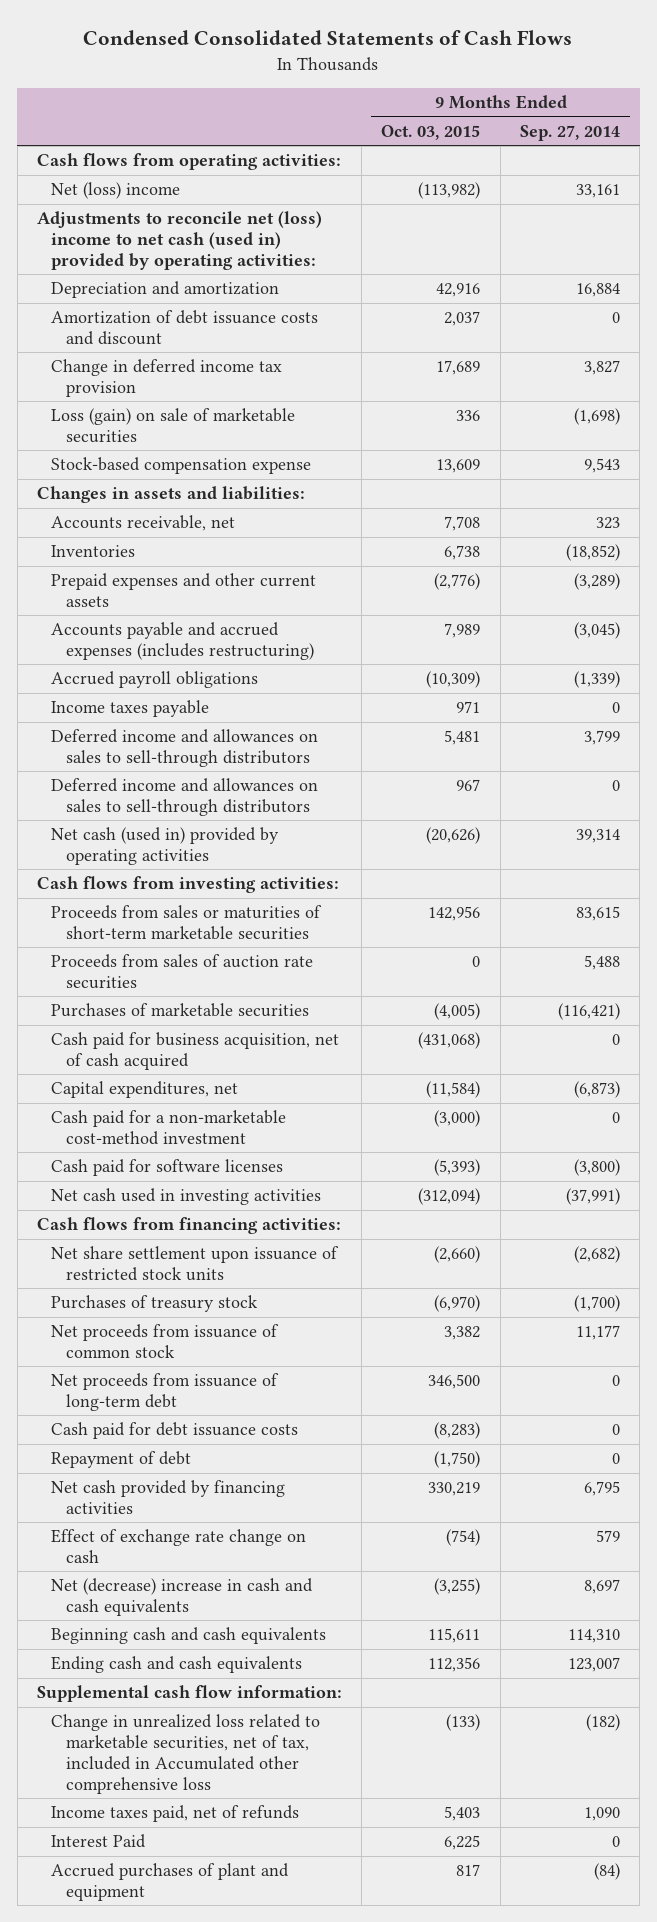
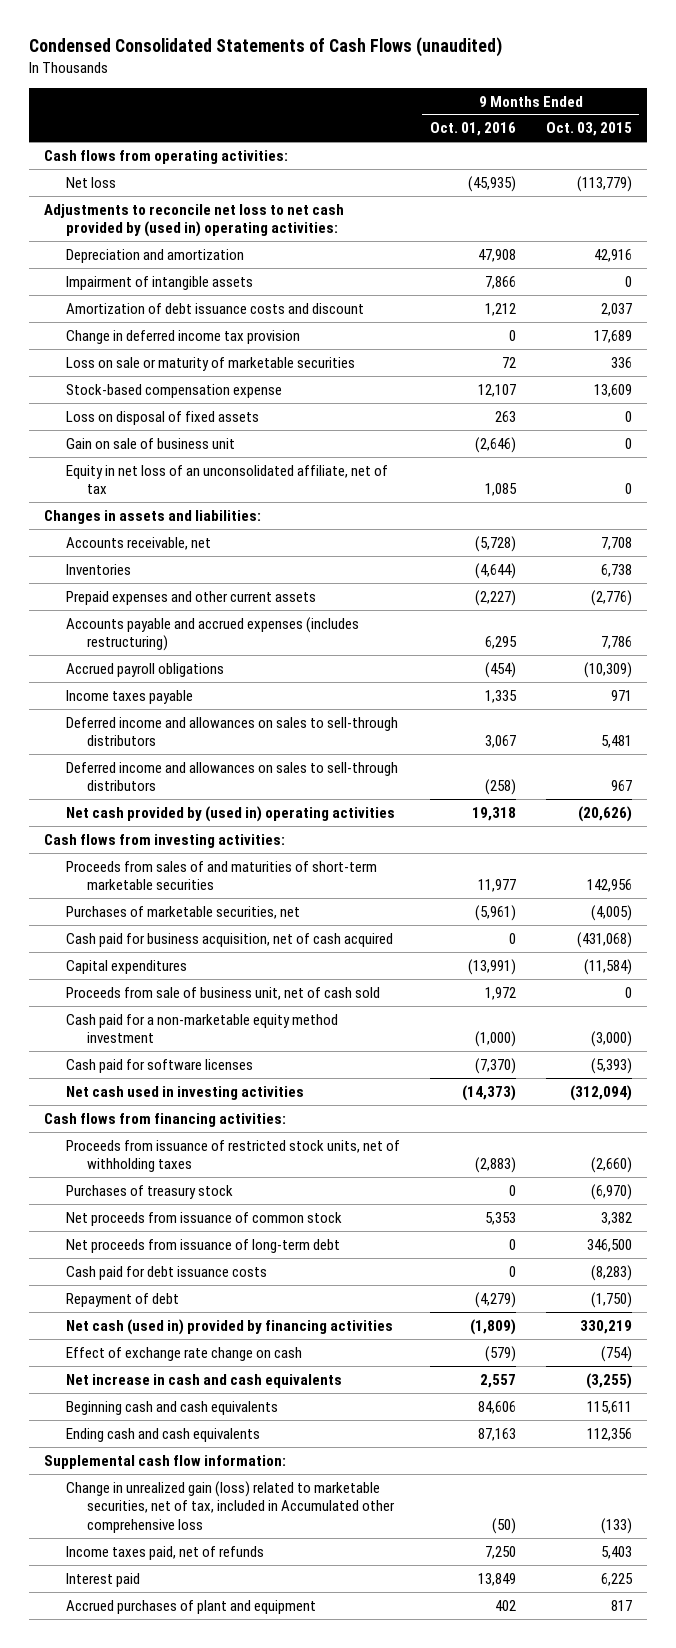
[83,30,573,46] Condensed Consolidated Statements of Cash Flows -> [28,37,502,58] Condensed Consolidated Statements of Cash Flows (unaudited)
[519,124,620,141] Sep. 27, 2014 -> none
none -> [429,122,516,137] Oct. 01, 2016
[51,182,181,200] Net (loss) income -> [65,176,116,188] Net loss
[418,182,481,200] (113,982) -> [576,175,632,192] (113,779)
[36,211,322,271] Adjustments to reconcile net (loss) income to net cash (used in) provided by operating activities: -> [43,203,344,238] Adjustments to reconcile net loss to net cash provided by (used in) operating activities:
none -> [65,275,253,290] Impairment of intangible assets
[51,408,296,444] Loss (gain) on sale of marketable securities -> [65,356,355,371] Loss on sale or maturity of marketable securities
none -> [65,410,259,425] Loss on disposal of fixed assets
none -> [65,437,235,449] Gain on sale of business unit
none -> [65,464,388,495] Equity in net loss of an unconsolidated affiliate, net of tax
[444,623,481,639] 7,989 -> [600,636,632,650] 7,786
[51,827,280,866] Net cash (used in) provided by operating activities -> [65,805,395,822] Net cash provided by (used in) operating activities
[51,954,314,990] Proceeds from sales of auction rate securities -> none
[51,905,323,941] Proceeds from sales or maturities of short-term marketable securities -> [65,860,377,891] Proceeds from sales of and maturities of short-term marketable securities
[51,1003,310,1018] Purchases of marketable securities -> [65,905,300,919] Purchases of marketable securities, net
[51,1081,239,1099] Capital expenditures, net -> [65,959,187,974] Capital expenditures
none -> [65,986,380,1000] Proceeds from sale of business unit, net of cash sold
[51,1110,287,1146] Cash paid for a non-marketable cost-method investment -> [65,1013,338,1044] Cash paid for a non-marketable equity method investment
[51,1246,340,1282] Net share settlement upon issuance of restricted stock units -> [65,1139,400,1173] Proceeds from issuance of restricted stock units, net of withholding taxes
[51,1480,286,1515] Net cash provided by financing activities -> [65,1318,393,1335] Net cash (used in) provided by financing activities
[51,1578,314,1617] Net (decrease) increase in cash and cash equivalents -> [65,1373,342,1388] Net increase in cash and cash equivalents
[51,1714,321,1795] Change in unrealized loss related to marketable securities, net of tax, included in Accumulated other comprehensive loss -> [65,1480,396,1534] Change in unrealized gain (loss) related to marketable securities, net of tax, included in Accumulated other comprehensive loss
[51,1834,147,1849] Interest Paid -> [65,1572,140,1587] Interest paid

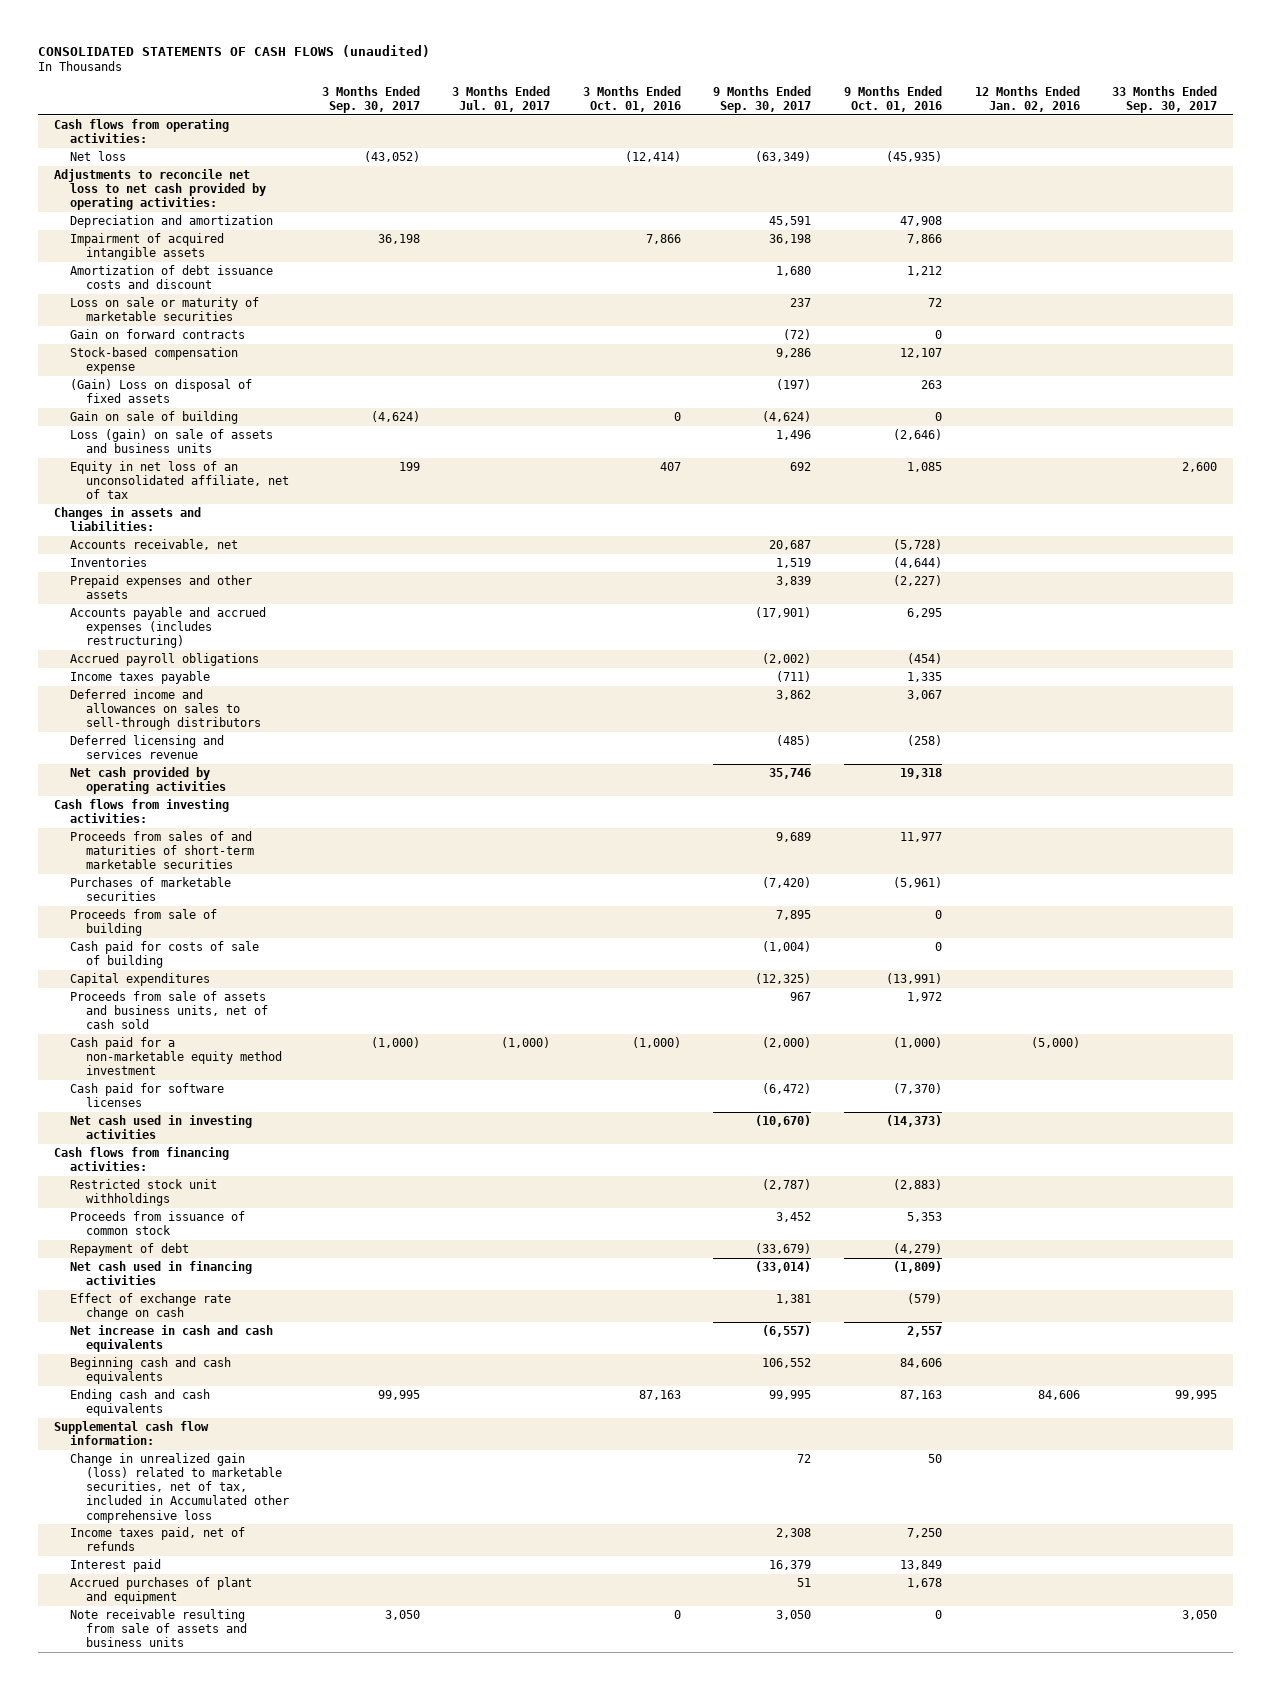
[28,37,502,58] Condensed Consolidated Statements of Cash Flows (unaudited) -> [37,44,430,57] CONSOLIDATED STATEMENTS OF CASH FLOWS (unaudited)
[545,122,632,137] Oct. 03, 2015 -> none
none -> [321,85,420,113] 3 Months Ended Sep. 30, 2017
none -> [452,85,551,112] 3 Months Ended Jul. 01, 2017
none -> [582,85,681,112] 3 Months Ended Oct. 01, 2016
none -> [713,85,812,113] 9 Months Ended Sep. 30, 2017
none -> [974,85,1080,112] 12 Months Ended Jan. 02, 2016
none -> [1112,85,1218,113] 33 Months Ended Sep. 30, 2017
[43,203,344,238] Adjustments to reconcile net loss to net cash provided by (used in) operating activities: -> [54,169,267,211] Adjustments to reconcile net loss to net cash provided by operating activities:
[65,275,253,290] Impairment of intangible assets -> [70,233,225,261] Impairment of acquired intangible assets
[65,329,300,344] Change in deferred income tax provision -> none
none -> [70,329,246,340] Gain on forward contracts
[65,410,259,425] Loss on disposal of fixed assets -> [70,379,253,404] (Gain) Loss on disposal of fixed assets
none -> [70,411,239,425] Gain on sale of building
[65,437,235,449] Gain on sale of business unit -> [70,429,274,454] Loss (gain) on sale of assets and business units
[65,590,316,605] Prepaid expenses and other current assets -> [70,575,253,600] Prepaid expenses and other assets
[65,761,398,792] Deferred income and allowances on sales to sell-through distributors -> [70,735,225,760] Deferred licensing and services revenue
[65,805,395,822] Net cash provided by (used in) operating activities -> [70,767,227,795] Net cash provided by operating activities
[65,932,393,947] Cash paid for business acquisition, net of cash acquired -> none
[65,905,300,919] Purchases of marketable securities, net -> [70,877,232,902] Purchases of marketable securities
none -> [70,909,218,937] Proceeds from sale of building
none -> [70,941,260,969] Cash paid for costs of sale of building
[65,986,380,1000] Proceeds from sale of business unit, net of cash sold -> [70,991,269,1030] Proceeds from sale of assets and business units, net of cash sold
[65,1184,233,1199] Purchases of treasury stock -> none
[65,1238,340,1253] Net proceeds from issuance of long-term debt -> none
[65,1265,267,1280] Cash paid for debt issuance costs -> none
[65,1139,400,1173] Proceeds from issuance of restricted stock units, net of withholding taxes -> [70,1179,218,1207] Restricted stock unit withholdings
[65,1211,342,1226] Net proceeds from issuance of common stock -> [70,1211,246,1236] Proceeds from issuance of common stock
[65,1318,393,1335] Net cash (used in) provided by financing activities -> [70,1261,253,1286] Net cash used in financing activities
[491,1518,516,1535] (50) -> [927,1454,942,1464] 50
[494,1599,516,1611] 402 -> [906,1578,942,1589] 1,678
none -> [70,1609,248,1648] Note receivable resulting from sale of assets and business units

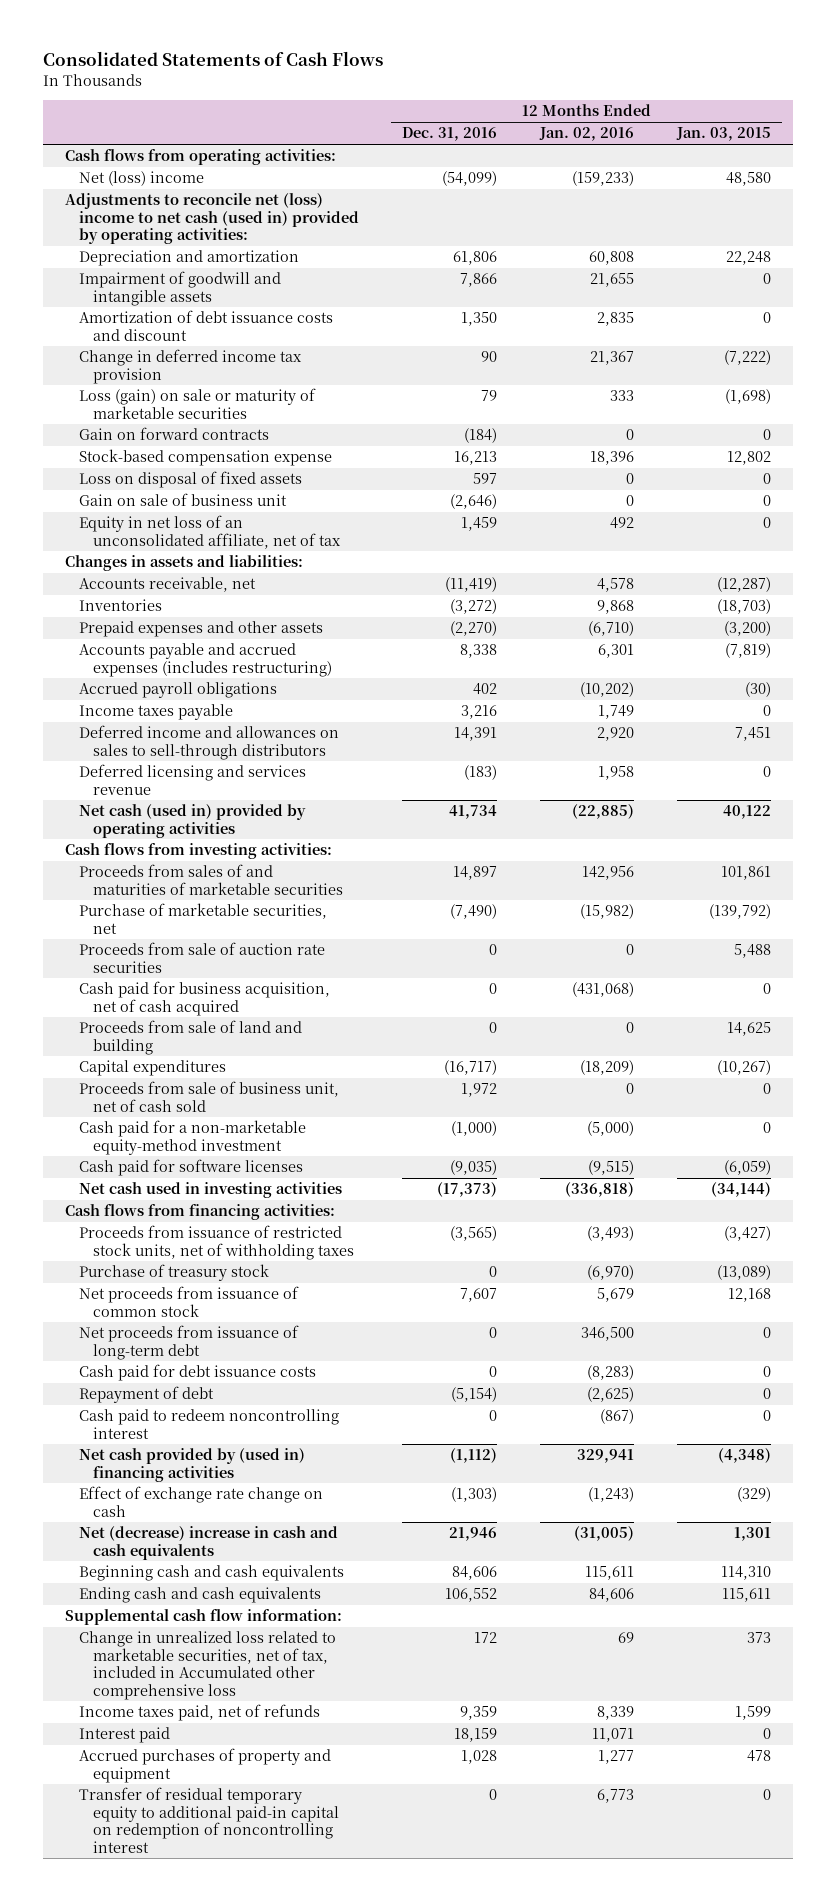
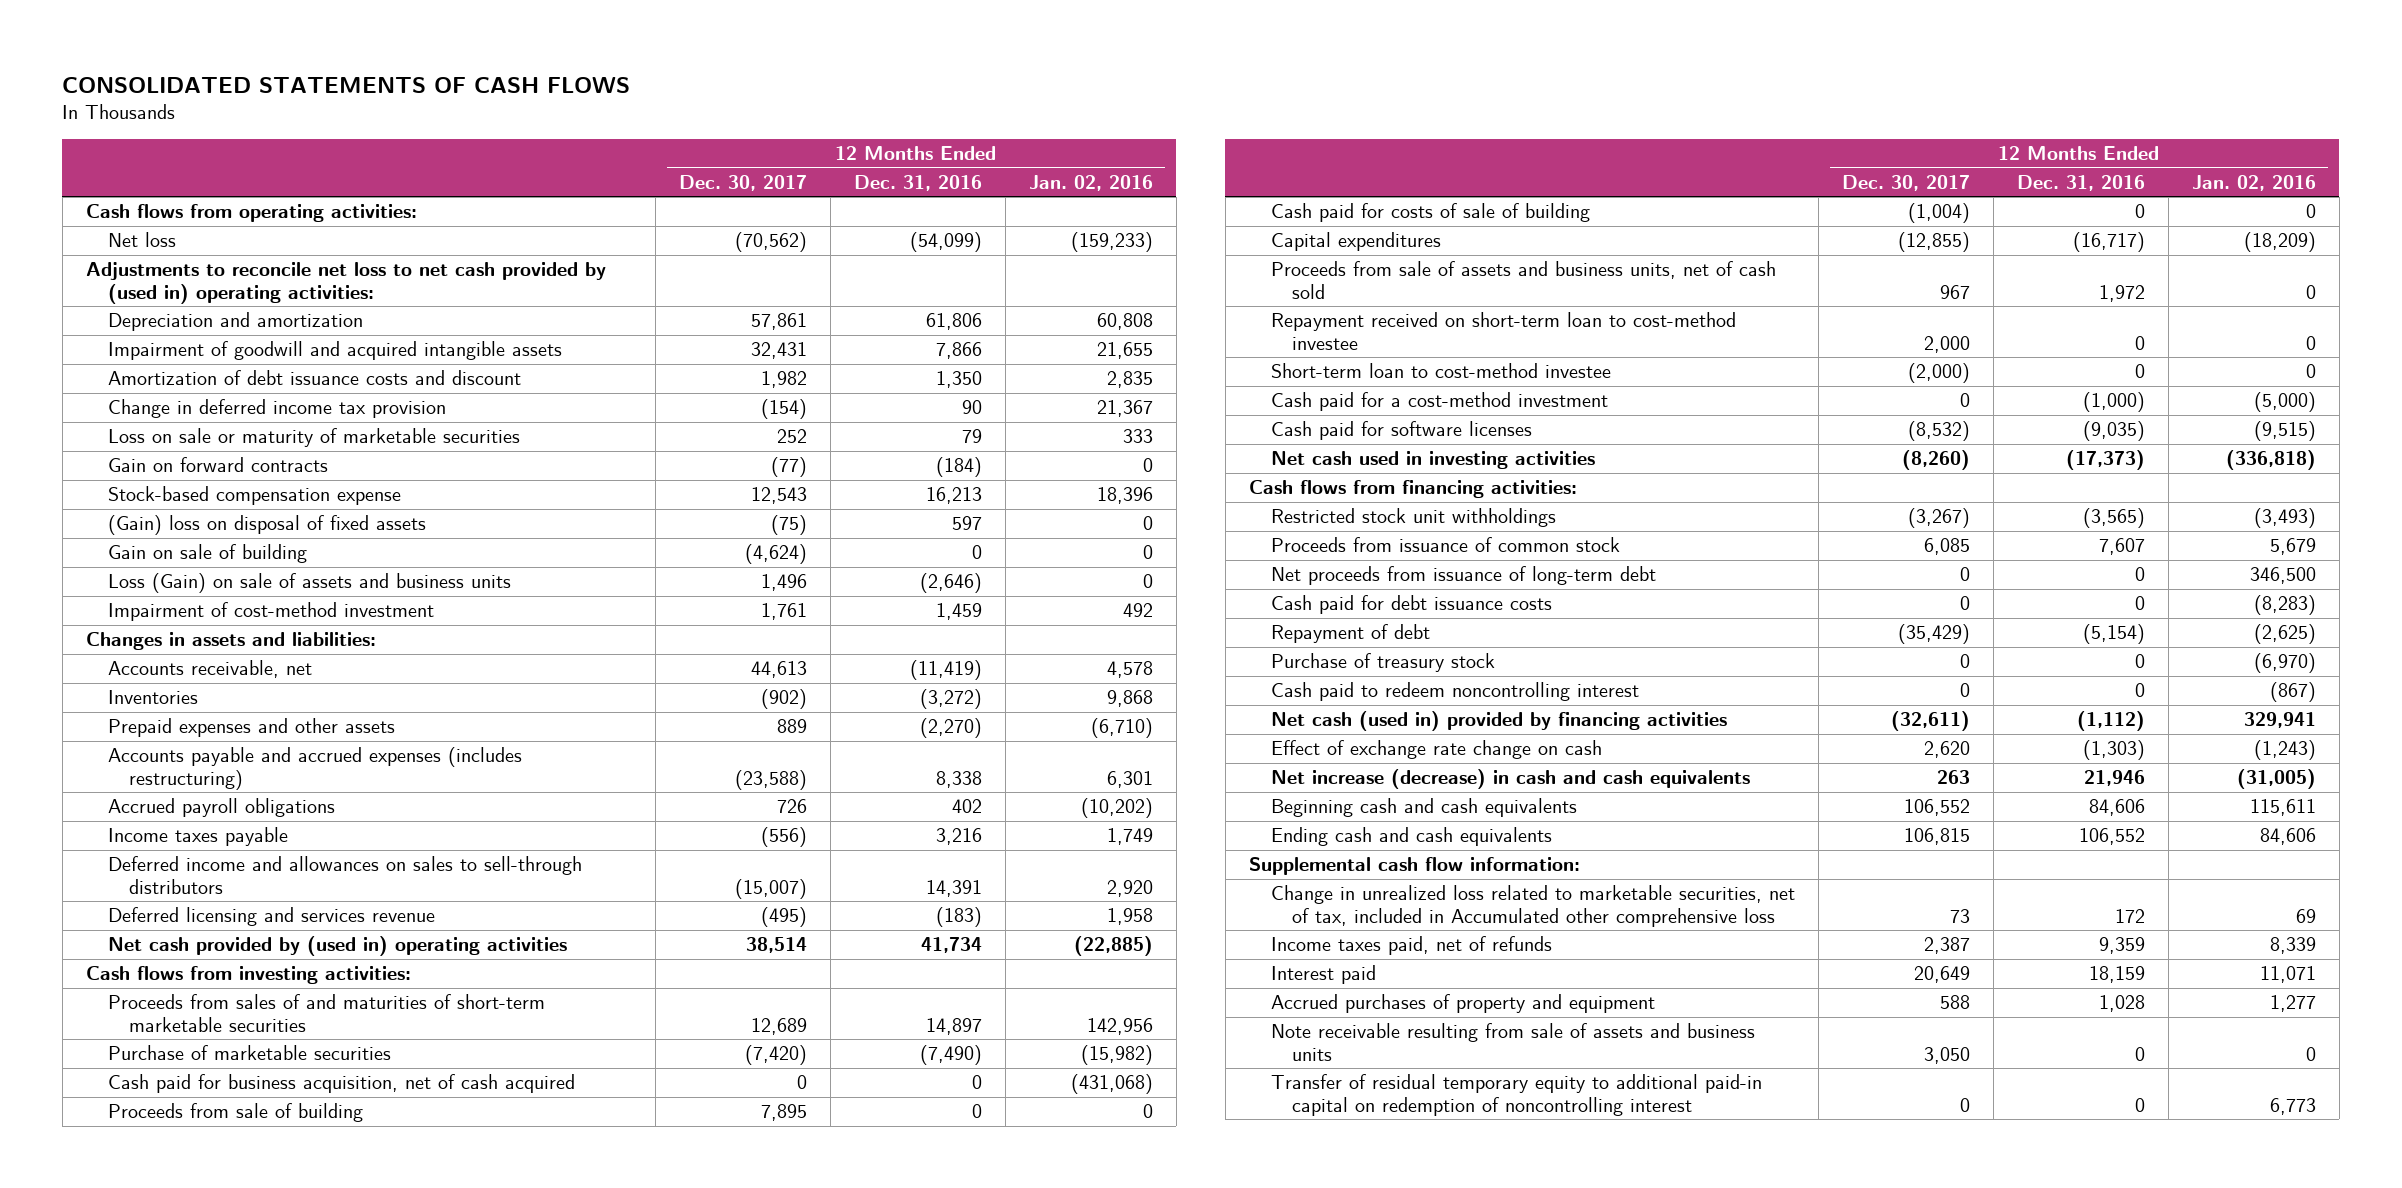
[42,50,383,66] Consolidated Statements of Cash Flows -> [62,76,631,93] CONSOLIDATED STATEMENTS OF CASH FLOWS
[676,127,772,142] Jan. 03, 2015 -> none
none -> [678,174,807,191] Dec. 30, 2017
[78,171,204,187] Net (loss) income -> [107,232,176,248] Net loss
[64,193,359,245] Adjustments to reconcile net (loss) income to net cash (used in) provided by operating activities: -> [85,262,606,304] Adjustments to reconcile net loss to net cash provided by (used in) operating activities:
[78,271,281,306] Impairment of goodwill and intangible assets -> [107,341,562,361] Impairment of goodwill and acquired intangible assets
[78,388,316,419] Loss (gain) on sale or maturity of marketable securities -> [107,428,520,448] Loss on sale or maturity of marketable securities
[78,471,302,489] Loss on disposal of fixed assets -> [107,515,426,536] (Gain) loss on disposal of fixed assets
none -> [107,544,307,564] Gain on sale of building
[78,493,287,507] Gain on sale of business unit -> [107,573,511,594] Loss (Gain) on sale of assets and business units
[78,515,341,549] Equity in net loss of an unconsolidated affiliate, net of tax -> [107,602,434,622] Impairment of cost-method investment
[78,804,306,838] Net cash (used in) provided by operating activities -> [107,936,567,957] Net cash provided by (used in) operating activities
[78,942,325,973] Proceeds from sale of auction rate securities -> none
[78,864,343,895] Proceeds from sales of and maturities of marketable securities -> [107,994,545,1032] Proceeds from sales of and maturities of short-term marketable securities
[78,903,327,934] Purchase of marketable securities, net -> [107,1045,391,1061] Purchase of marketable securities
[78,1020,302,1055] Proceeds from sale of land and building -> [107,1103,363,1123] Proceeds from sale of building
none -> [1270,203,1590,223] Cash paid for costs of sale of building
[78,1081,339,1112] Proceeds from sale of business unit, net of cash sold -> [1270,261,1776,299] Proceeds from sale of assets and business units, net of cash sold
none -> [1270,312,1736,350] Repayment received on short-term loan to cost-method investee
none -> [1270,363,1611,379] Short-term loan to cost-method investee
[78,1120,306,1155] Cash paid for a non-marketable equity-method investment -> [1270,392,1608,412] Cash paid for a cost-method investment
[78,1225,354,1260] Proceeds from issuance of restricted stock units, net of withholding taxes -> [1270,508,1556,528] Restricted stock unit withholdings
[78,1286,299,1317] Net proceeds from issuance of common stock -> [1270,537,1620,553] Proceeds from issuance of common stock
[78,1264,269,1282] Purchase of treasury stock -> [1270,653,1495,673] Purchase of treasury stock
[78,1448,305,1482] Net cash provided by (used in) financing activities -> [1270,711,1727,732] Net cash (used in) provided by financing activities
[78,1526,338,1560] Net (decrease) increase in cash and cash equivalents -> [1270,769,1750,790] Net increase (decrease) in cash and cash equivalents
none -> [1270,1023,1755,1061] Note receivable resulting from sale of assets and business units

